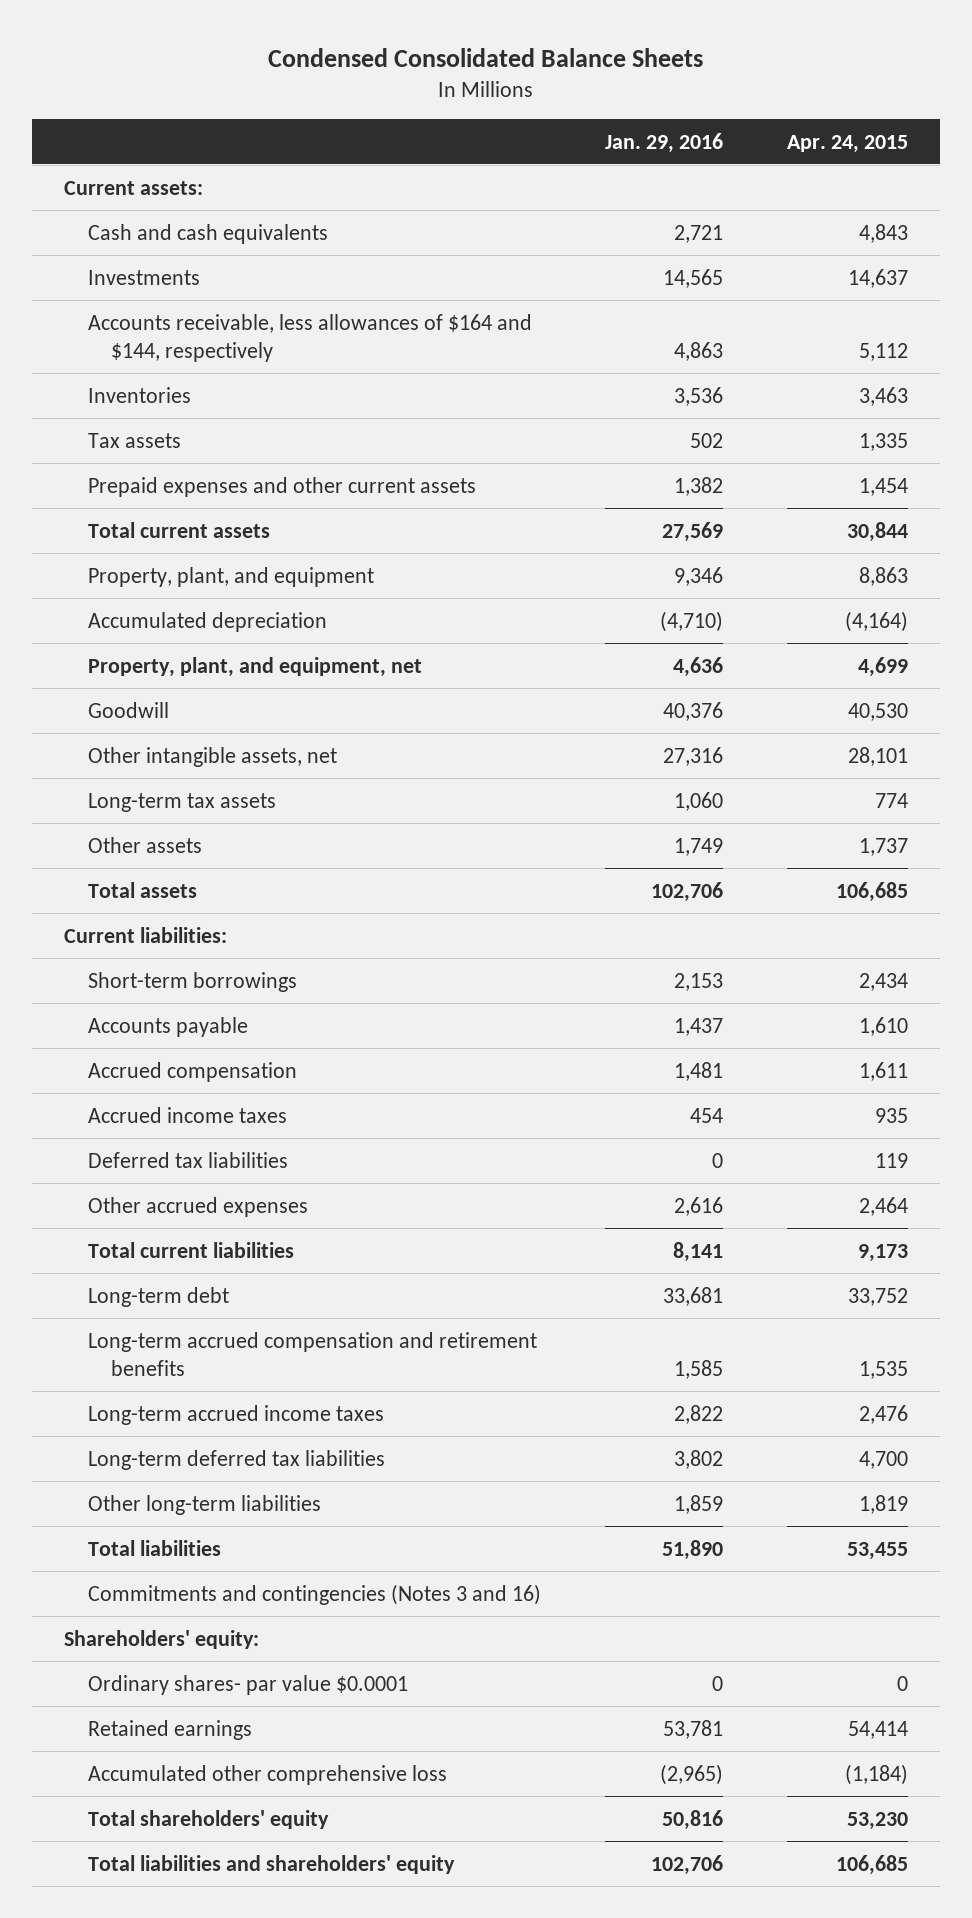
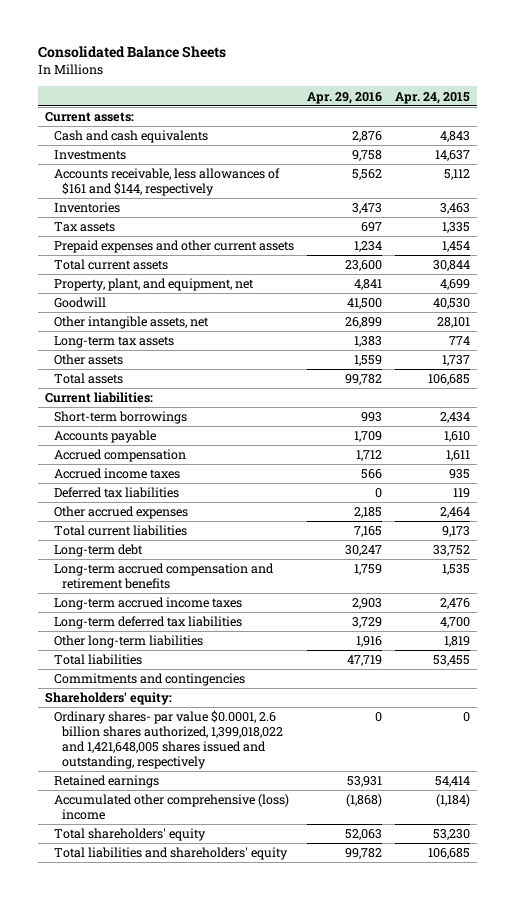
[268,47,704,67] Condensed Consolidated Balance Sheets -> [38,46,227,59] Consolidated Balance Sheets
[604,132,723,153] Jan. 29, 2016 -> none
none -> [306,91,382,104] Apr. 29, 2016
[87,313,532,362] Accounts receivable, less allowances of $164 and $144, respectively -> [53,168,280,196] Accounts receivable, less allowances of $161 and $144, respectively
[87,566,374,587] Property, plant, and equipment -> none
[87,611,327,632] Accumulated depreciation -> none
[87,1583,541,1605] Commitments and contingencies (Notes 3 and 16) -> [53,673,245,687] Commitments and contingencies
[87,1674,408,1695] Ordinary shares- par value $0.0001 -> [53,710,284,769] Ordinary shares- par value $0.0001, 2.6 billion shares authorized, 1,399,018,022 and 1,421,648,005 shares issued and outstanding, respectively
[87,1764,447,1785] Accumulated other comprehensive loss -> [53,794,289,820] Accumulated other comprehensive (loss) income

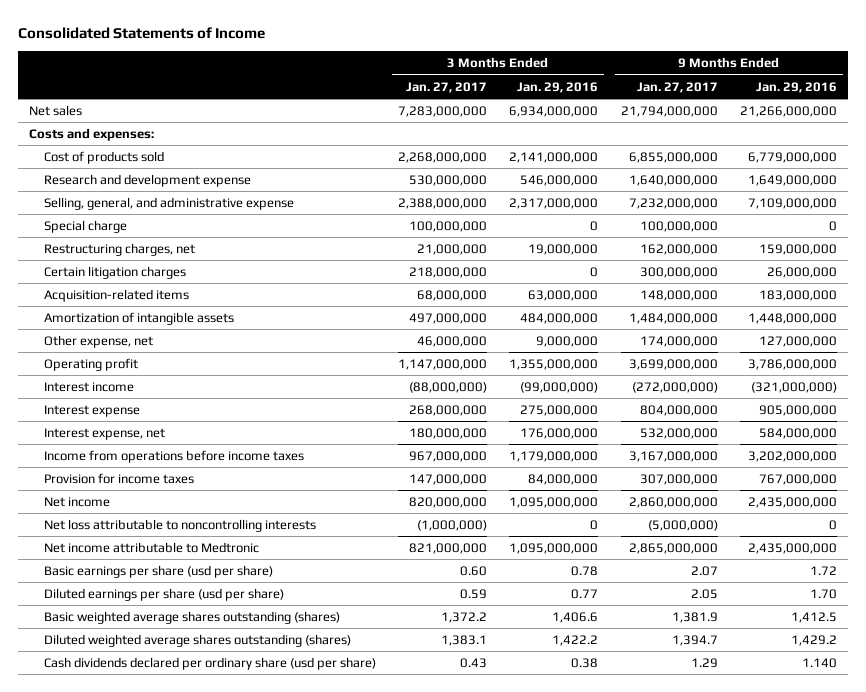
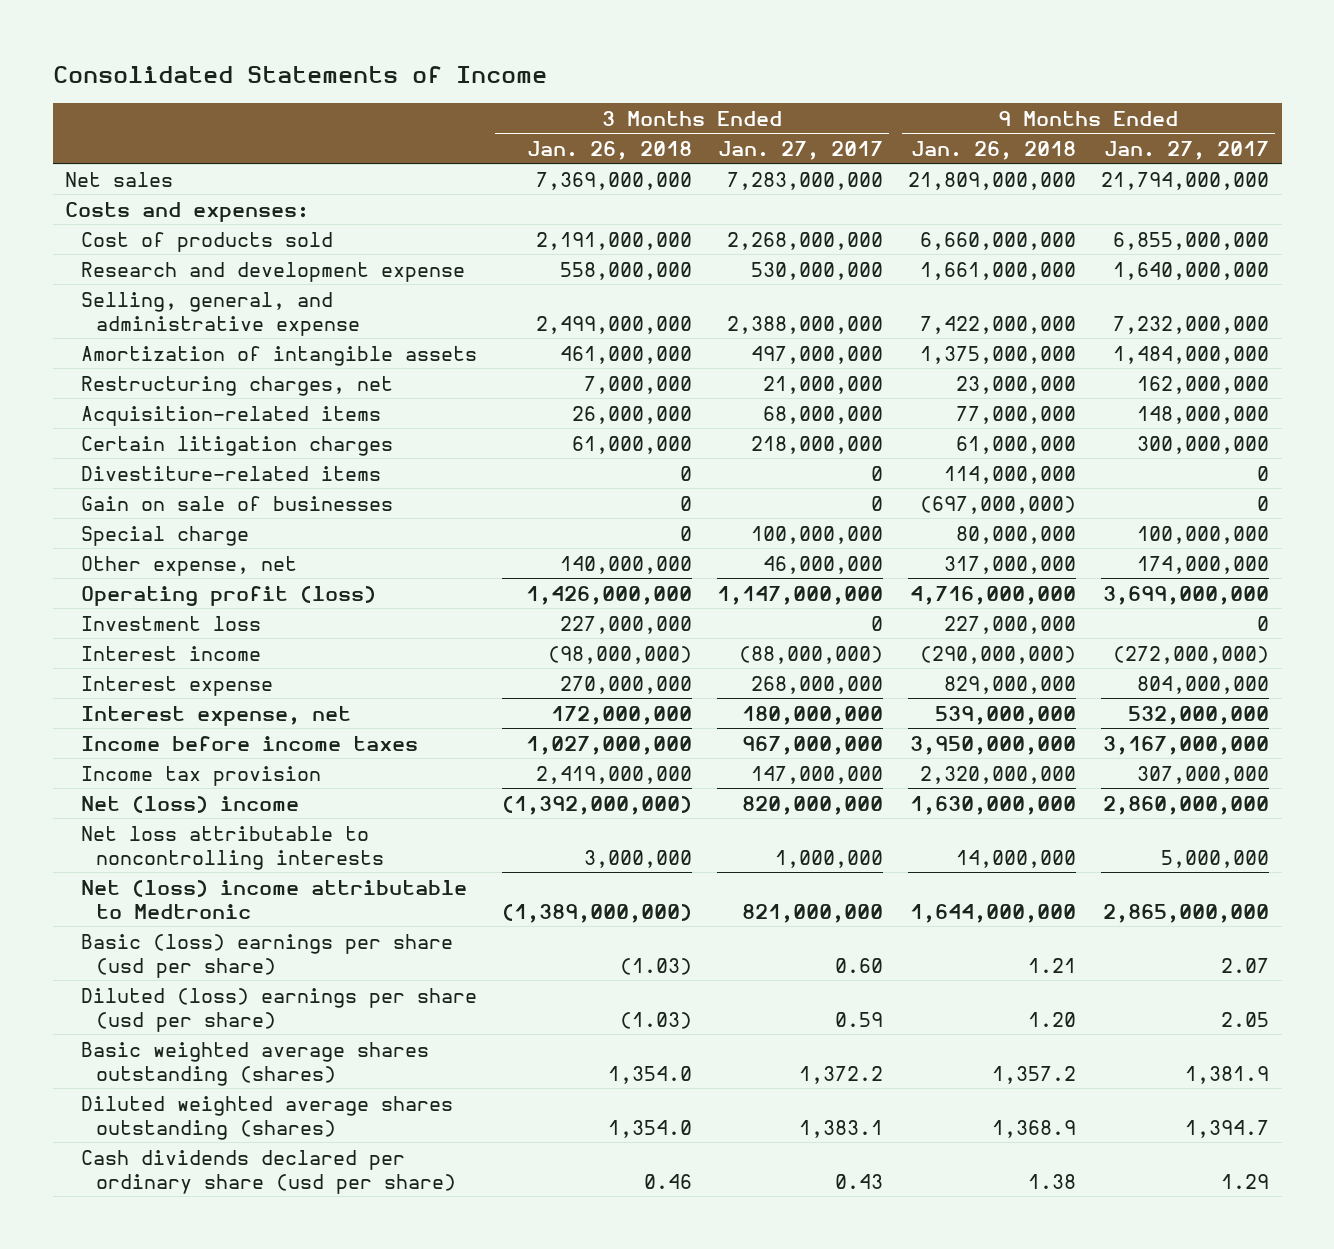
[517,81,599,93] Jan. 29, 2016 -> none
[756,81,838,93] Jan. 29, 2016 -> none
none -> [526,140,692,160] Jan. 26, 2018
none -> [910,140,1076,160] Jan. 26, 2018
[43,311,234,325] Amortization of intangible assets -> [80,345,477,366] Amortization of intangible assets
[43,265,186,279] Certain litigation charges -> [80,435,393,456] Certain litigation charges
none -> [80,465,381,481] Divestiture-related items
none -> [80,495,393,511] Gain on sale of businesses
[43,219,127,233] Special charge -> [80,525,249,546] Special charge
[43,357,138,371] Operating profit -> [80,585,376,606] Operating profit (loss)
none -> [80,615,261,631] Investment loss
[43,449,304,463] Income from operations before income taxes -> [80,735,418,751] Income before income taxes
[43,472,194,484] Provision for income taxes -> [80,765,321,786] Income tax provision
[43,496,110,507] Net income -> [80,795,299,813] Net (loss) income
[417,519,488,531] (1,000,000) -> [774,849,883,868] 1,000,000
[647,519,718,531] (5,000,000) -> [1160,849,1269,868] 5,000,000
[43,541,259,553] Net income attributable to Medtronic -> [80,879,467,919] Net (loss) income attributable to Medtronic
[43,564,273,578] Basic earnings per share (usd per share) -> [80,933,453,978] Basic (loss) earnings per share (usd per share)
[43,587,284,601] Diluted earnings per share (usd per share) -> [80,987,477,1032] Diluted (loss) earnings per share (usd per share)

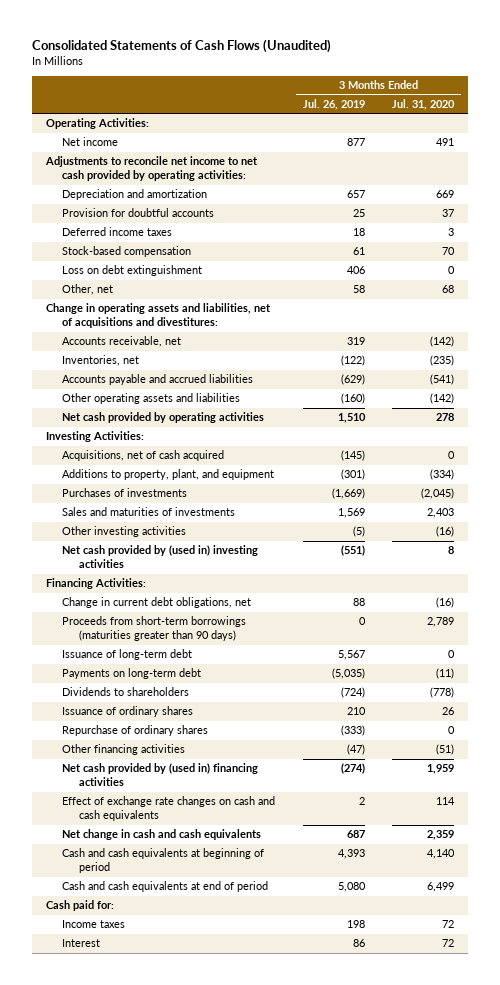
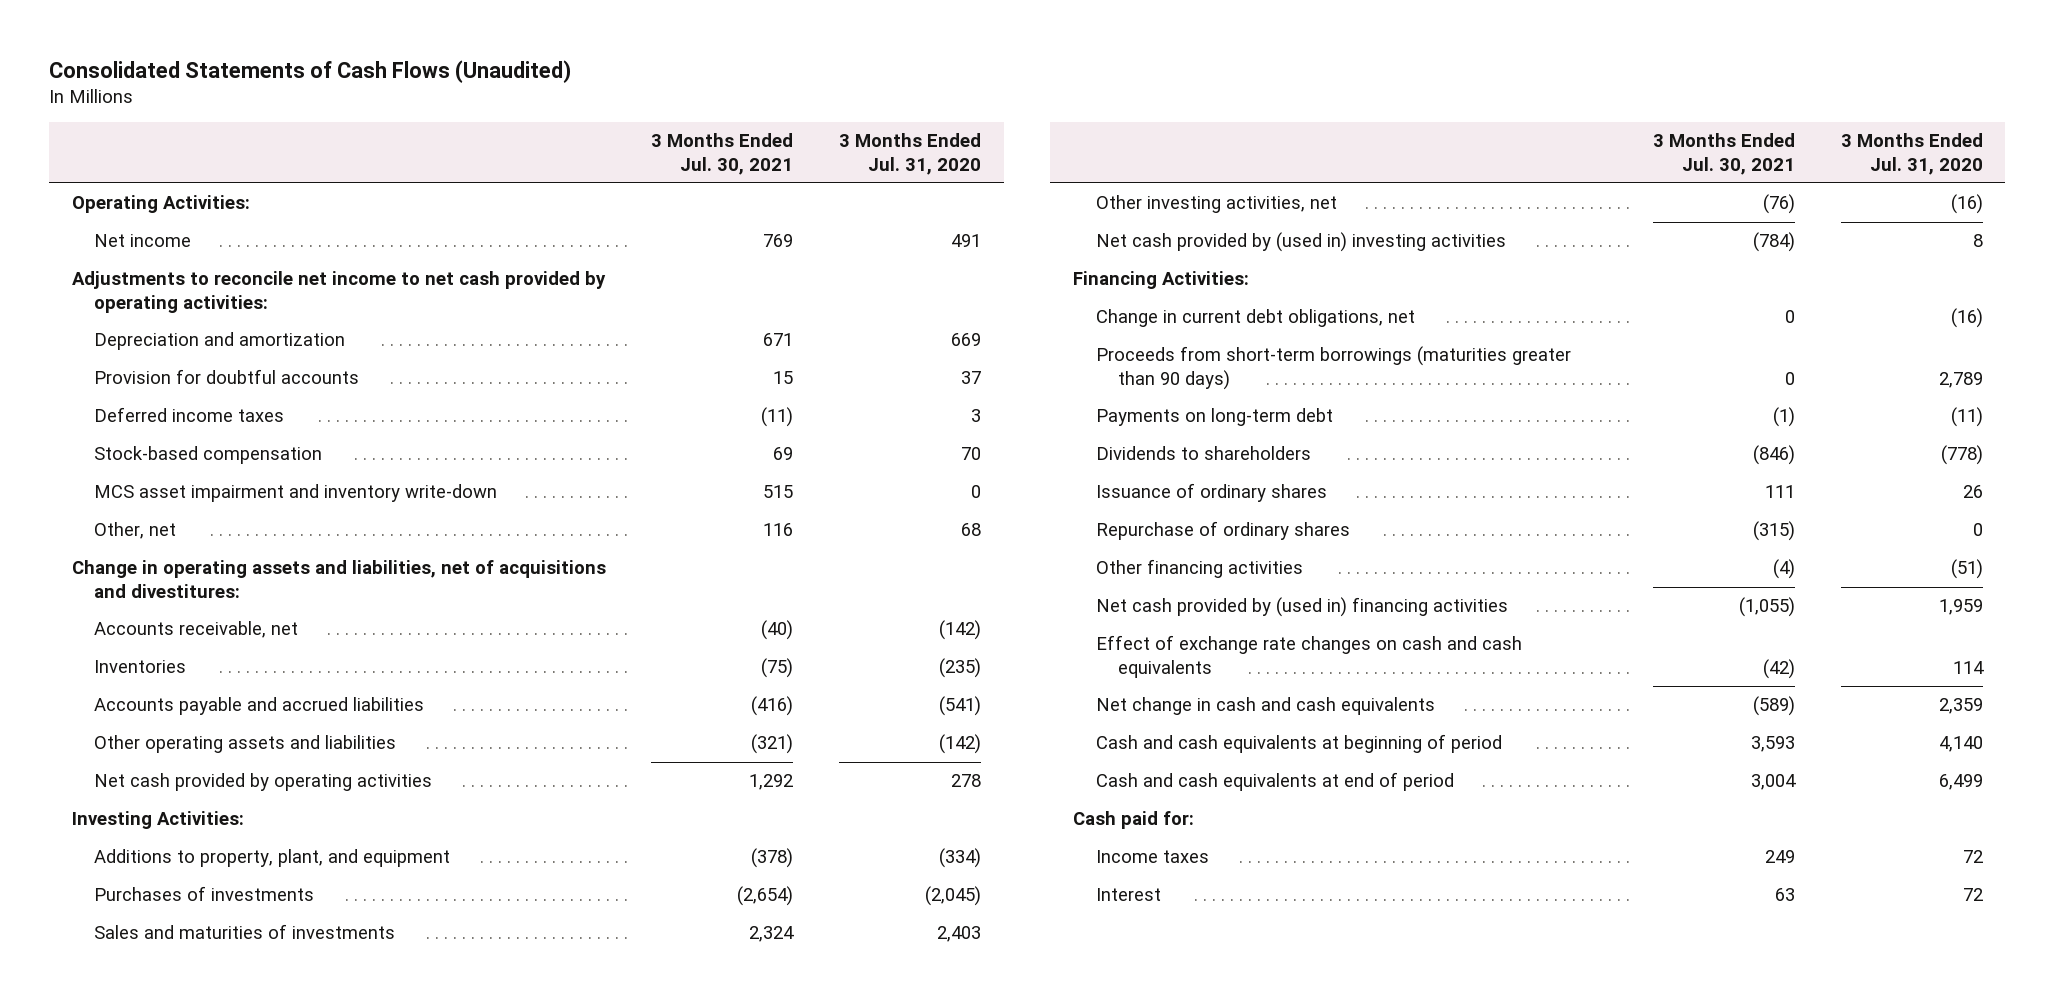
[302,98,365,110] Jul. 26, 2019 -> none
none -> [651,133,794,175] 3 Months Ended Jul. 30, 2021
[62,265,203,277] Loss on debt extinguishment -> none
none -> [94,484,498,503] MCS asset impairment and inventory write-down
[62,355,140,367] Inventories, net -> [94,660,187,674] Inventories
[62,450,225,462] Acquisitions, net of cash acquired -> none
[62,526,187,538] Other investing activities -> [1095,195,1337,214] Other investing activities, net
[62,649,193,661] Issuance of long-term debt -> none

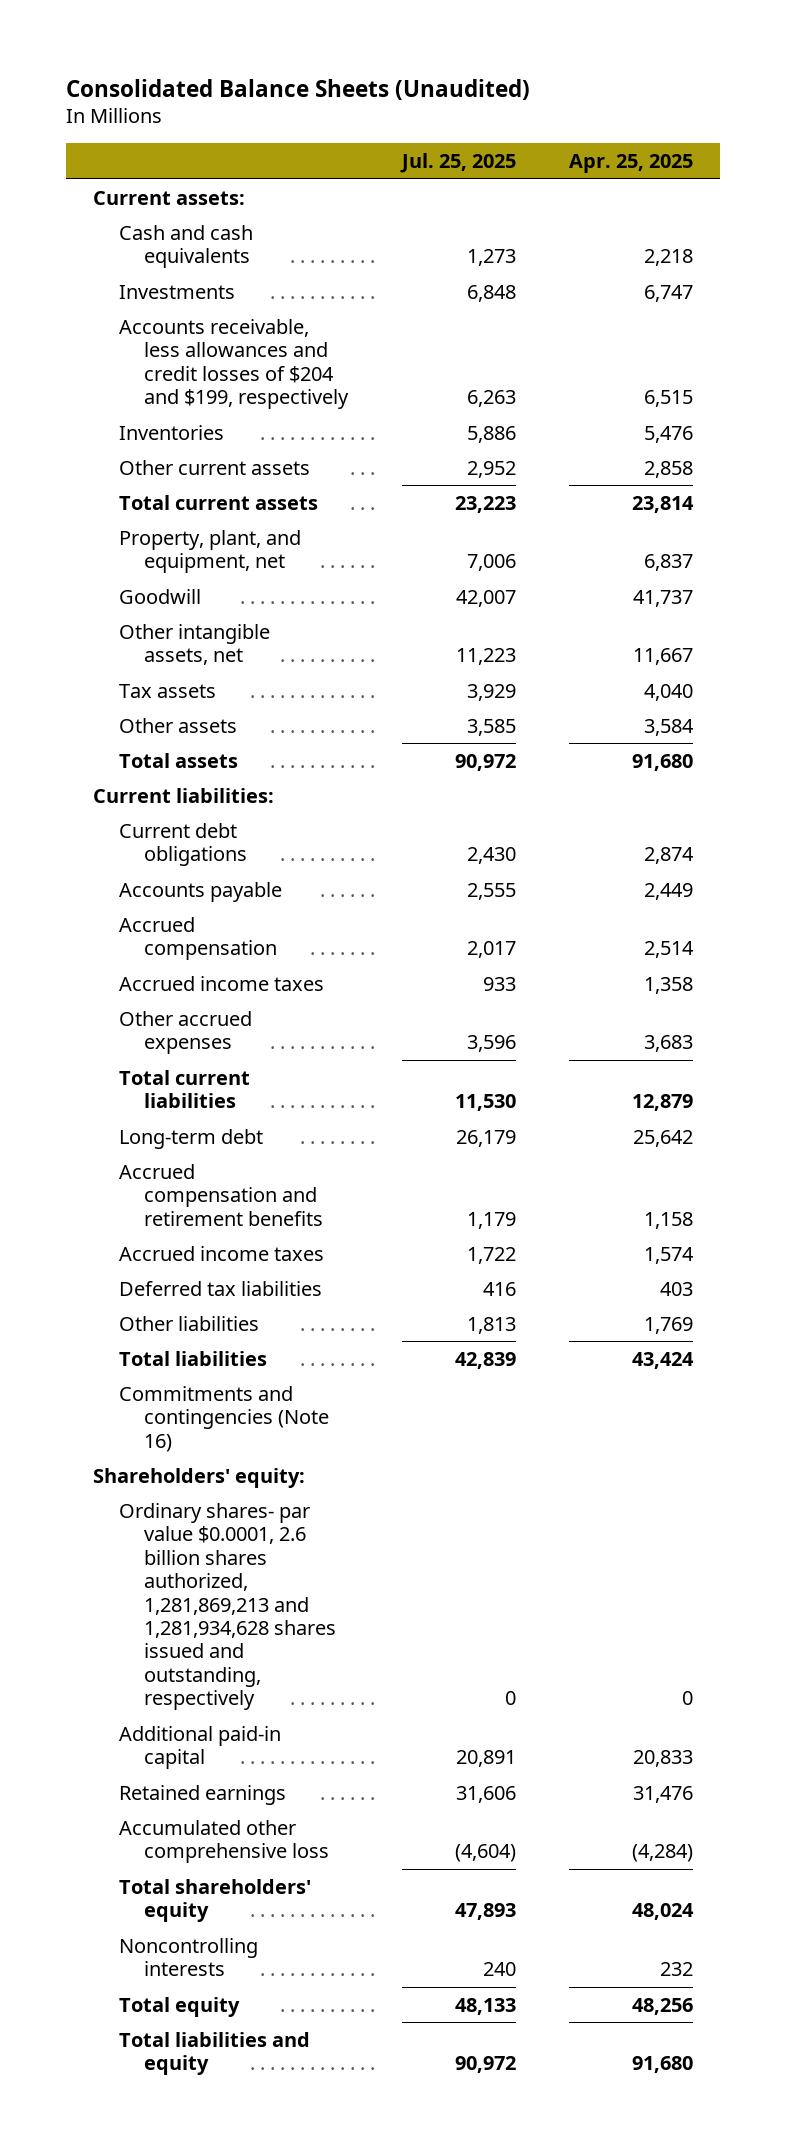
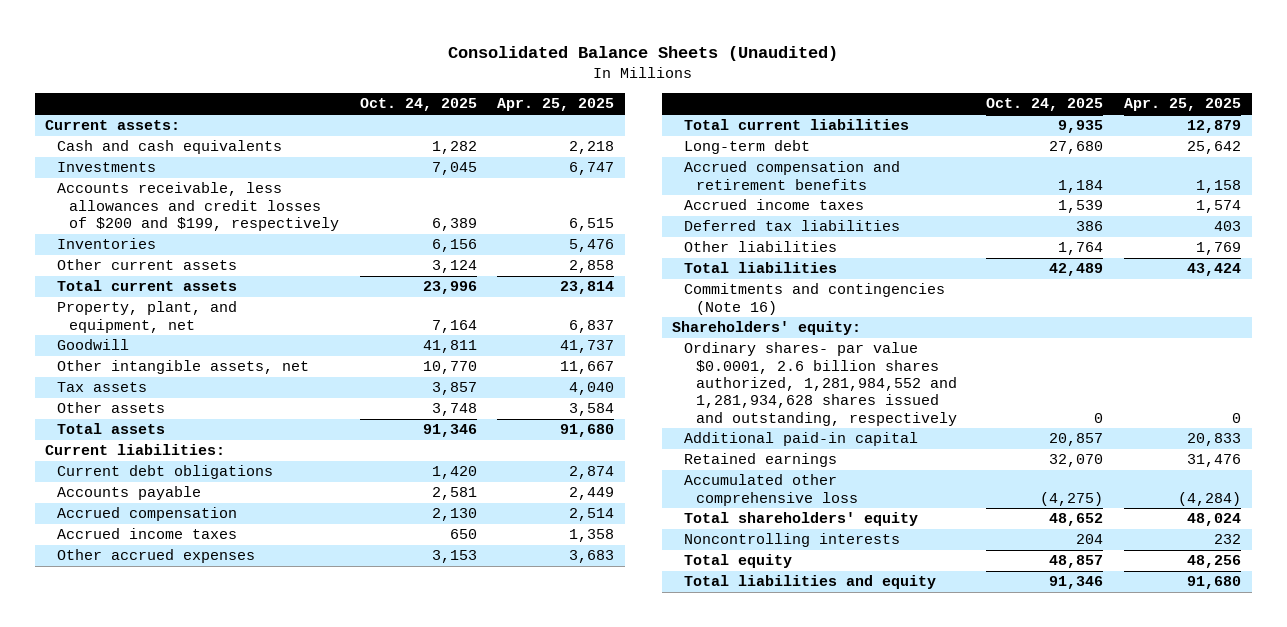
[399,153,516,174] Jul. 25, 2025 -> none
none -> [359,98,477,112] Oct. 24, 2025
[118,318,350,410] Accounts receivable, less allowances and credit losses of $204 and $199, respectively -> [57,182,339,232] Accounts receivable, less allowances and credit losses of $200 and $199, respectively
[118,1502,337,1711] Ordinary shares- par value $0.0001, 2.6 billion shares authorized, 1,281,869,213 and 1,281,934,628 shares issued and outstanding, respectively -> [683,342,957,426] Ordinary shares- par value $0.0001, 2.6 billion shares authorized, 1,281,984,552 and 1,281,934,628 shares issued and outstanding, respectively

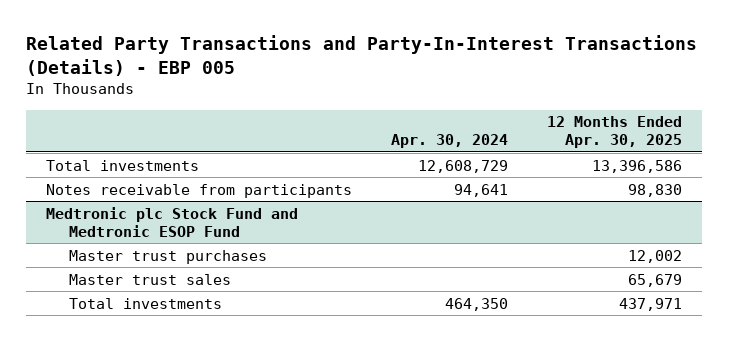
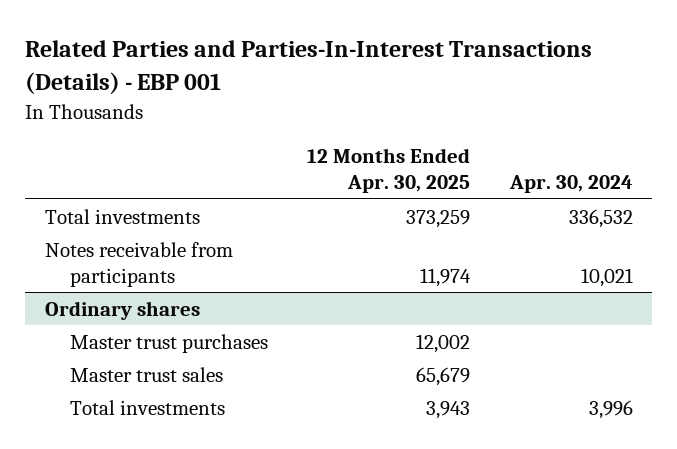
[26,35,698,76] Related Party Transactions and Party-In-Interest Transactions (Details) - EBP 005 -> [24,40,592,95] Related Parties and Parties-In-Interest Transactions (Details) - EBP 001
[46,206,299,237] Medtronic plc Stock Fund and Medtronic ESOP Fund -> none
[418,159,509,173] 12,608,729 -> [568,208,633,228] 336,532
[592,159,683,173] 13,396,586 -> [406,209,471,228] 373,259
[454,183,509,197] 94,641 -> [580,267,633,287] 10,021
[628,183,683,197] 98,830 -> [420,267,472,287] 11,974
none -> [44,300,200,320] Ordinary shares
[445,297,509,311] 464,350 -> [588,399,633,419] 3,996
[619,297,683,311] 437,971 -> [426,400,471,419] 3,943

